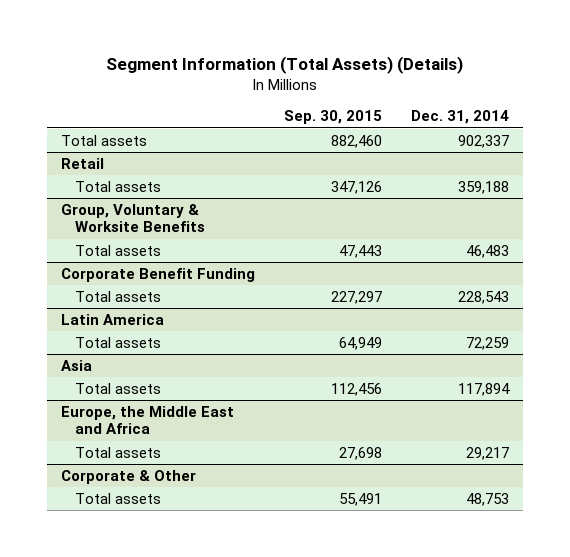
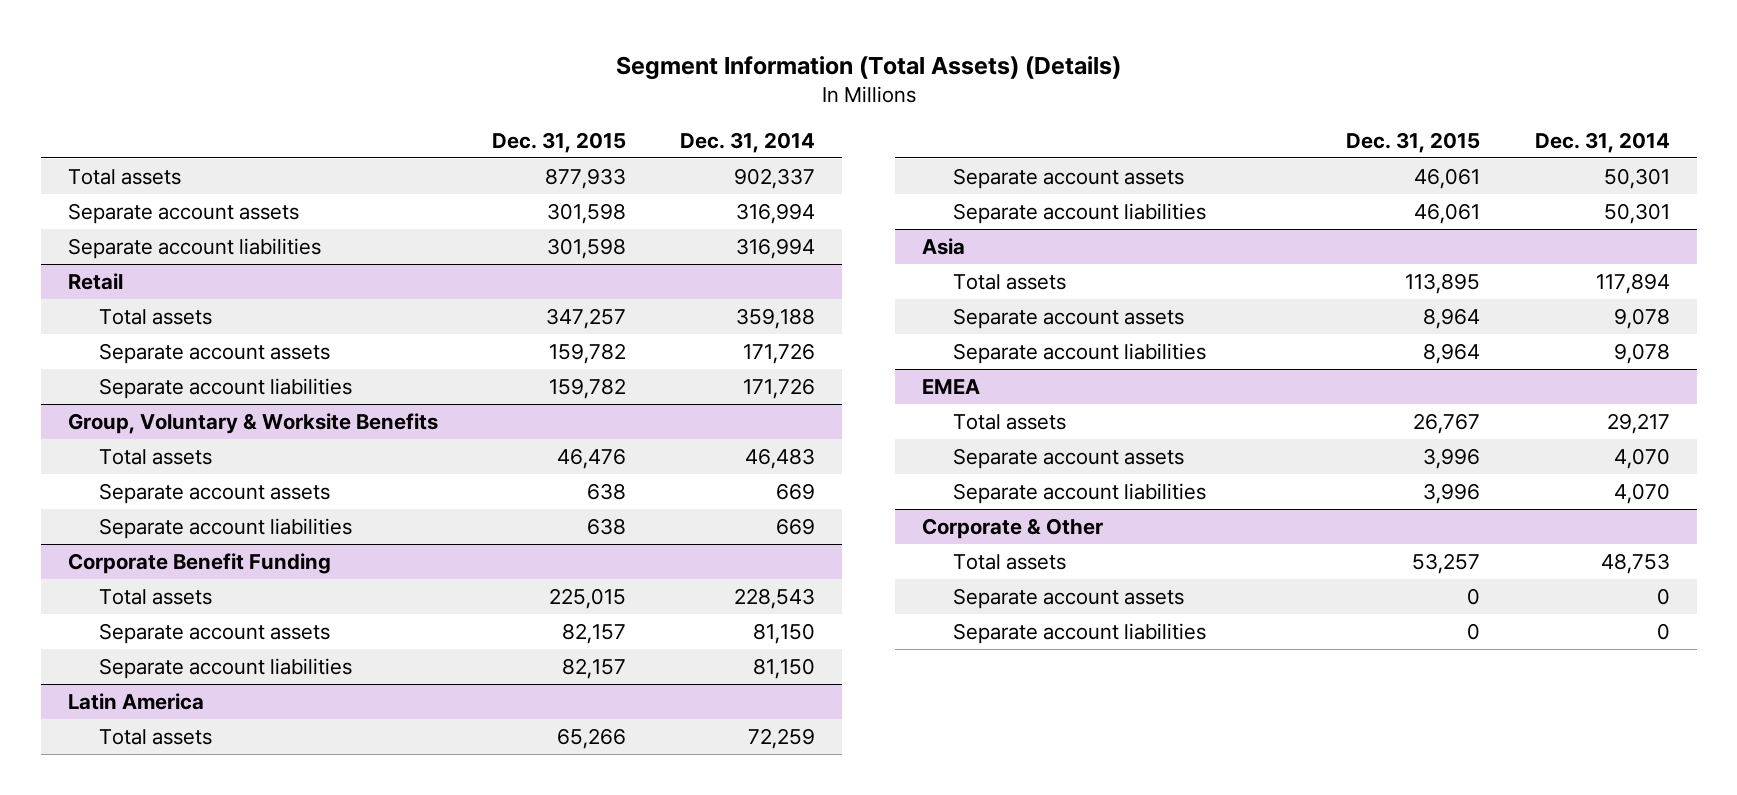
[284,110,383,125] Sep. 30, 2015 -> none
none -> [492,131,627,153] Dec. 31, 2015
none -> [67,202,299,224] Separate account assets
none -> [67,237,321,259] Separate account liabilities
none -> [99,342,331,364] Separate account assets
none -> [99,377,353,399] Separate account liabilities
none -> [99,482,331,504] Separate account assets
none -> [99,517,353,539] Separate account liabilities
none -> [99,622,331,644] Separate account assets
none -> [99,657,353,679] Separate account liabilities
none -> [953,167,1185,189] Separate account assets
none -> [953,202,1207,224] Separate account liabilities
none -> [953,307,1185,329] Separate account assets
none -> [953,342,1207,364] Separate account liabilities
[61,405,235,435] Europe, the Middle East and Africa -> [922,378,981,394] EMEA
none -> [953,447,1185,469] Separate account assets
none -> [953,482,1207,504] Separate account liabilities
none -> [953,587,1185,609] Separate account assets
none -> [953,622,1207,644] Separate account liabilities

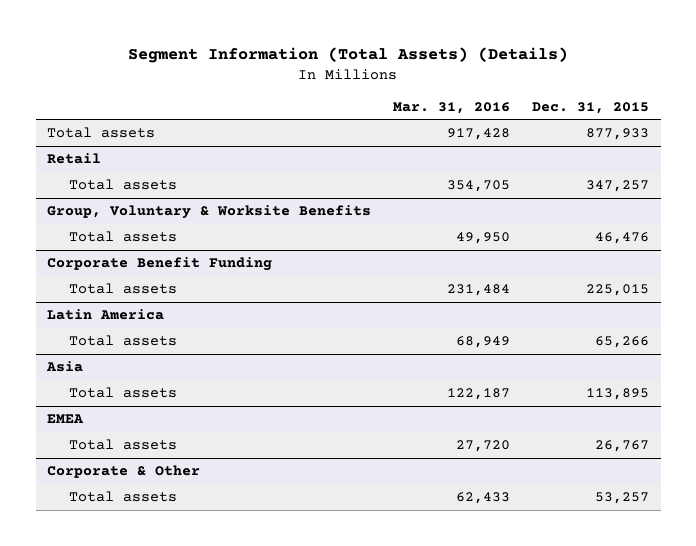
[680,131,816,153] Dec. 31, 2014 -> none
none -> [393,101,511,114] Mar. 31, 2016
[67,202,299,224] Separate account assets -> none
[67,237,321,259] Separate account liabilities -> none
[99,342,331,364] Separate account assets -> none
[99,377,353,399] Separate account liabilities -> none
[99,482,331,504] Separate account assets -> none
[99,517,353,539] Separate account liabilities -> none
[99,622,331,644] Separate account assets -> none
[99,657,353,679] Separate account liabilities -> none
[953,167,1185,189] Separate account assets -> none
[953,202,1207,224] Separate account liabilities -> none
[953,307,1185,329] Separate account assets -> none
[953,342,1207,364] Separate account liabilities -> none
[953,447,1185,469] Separate account assets -> none
[953,482,1207,504] Separate account liabilities -> none
[953,587,1185,609] Separate account assets -> none
[953,622,1207,644] Separate account liabilities -> none

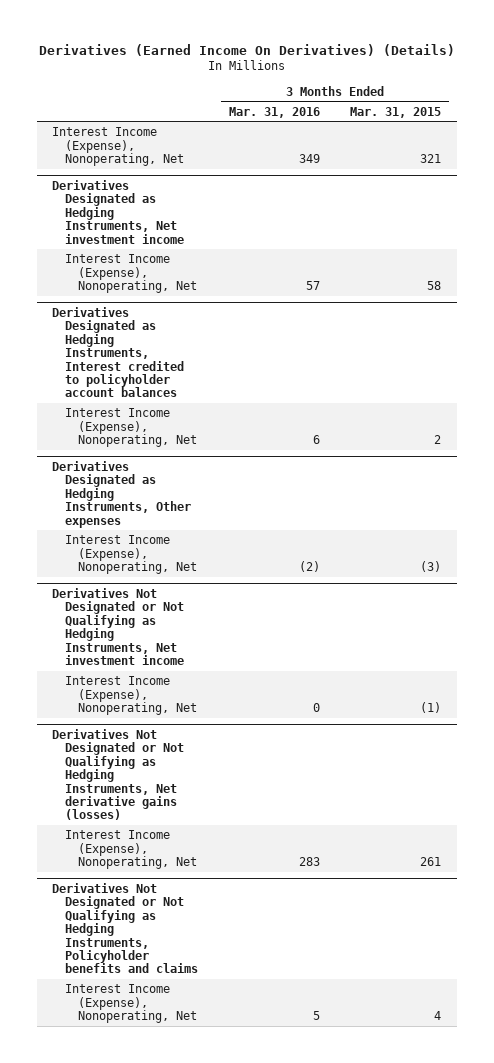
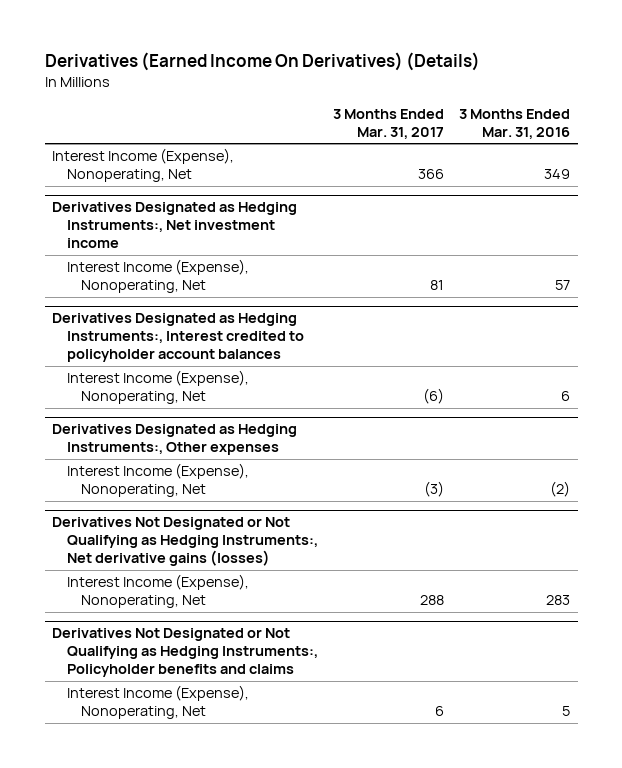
[350,106,442,118] Mar. 31, 2015 -> none
none -> [332,108,444,139] 3 Months Ended Mar. 31, 2017
[52,179,185,244] Derivatives Designated as Hedging Instruments, Net investment income -> [52,202,298,249] Derivatives Designated as Hedging Instruments:, Net investment income
[52,306,185,398] Derivatives Designated as Hedging Instruments, Interest credited to policyholder account balances -> [52,313,304,363] Derivatives Designated as Hedging Instruments:, Interest credited to policyholder account balances
[52,460,192,528] Derivatives Designated as Hedging Instruments, Other expenses -> [52,424,298,456] Derivatives Designated as Hedging Instruments:, Other expenses
[52,587,185,665] Derivatives Not Designated or Not Qualifying as Hedging Instruments, Net investment income -> none
[65,676,198,715] Interest Income (Expense), Nonoperating, Net -> none
[52,728,185,821] Derivatives Not Designated or Not Qualifying as Hedging Instruments, Net derivative gains (losses) -> [52,517,318,567] Derivatives Not Designated or Not Qualifying as Hedging Instruments:, Net derivative gains (losses)
[52,882,199,974] Derivatives Not Designated or Not Qualifying as Hedging Instruments, Policyholder benefits and claims -> [52,628,318,678] Derivatives Not Designated or Not Qualifying as Hedging Instruments:, Policyholder benefits and claims

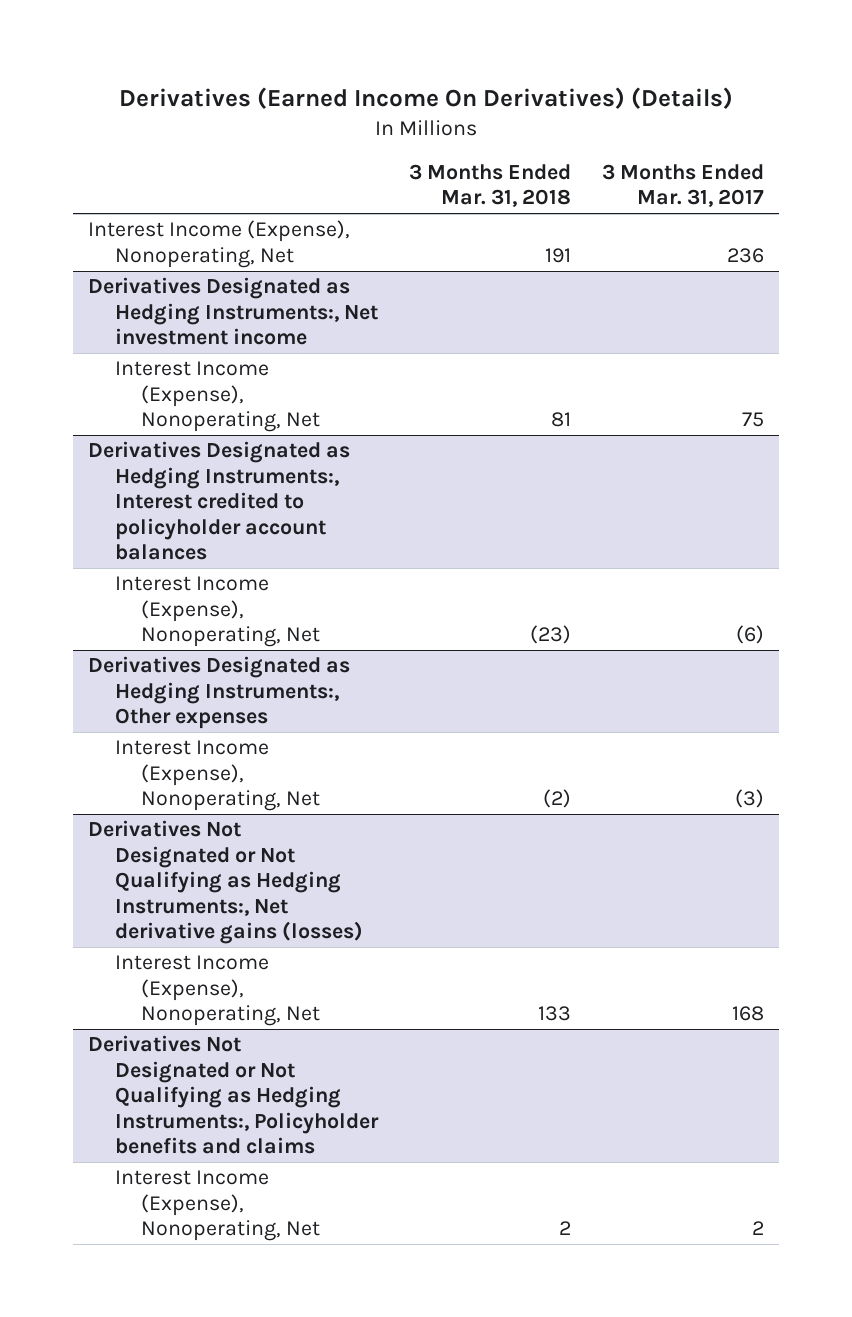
[459,108,571,139] 3 Months Ended Mar. 31, 2016 -> none
none -> [408,163,571,208] 3 Months Ended Mar. 31, 2018
[417,169,444,180] 366 -> [726,247,764,263] 236
[429,280,444,291] 81 -> [741,412,764,428] 75
[419,595,444,606] 288 -> [731,1006,764,1022] 168
[434,706,444,717] 6 -> [751,1221,764,1236] 2

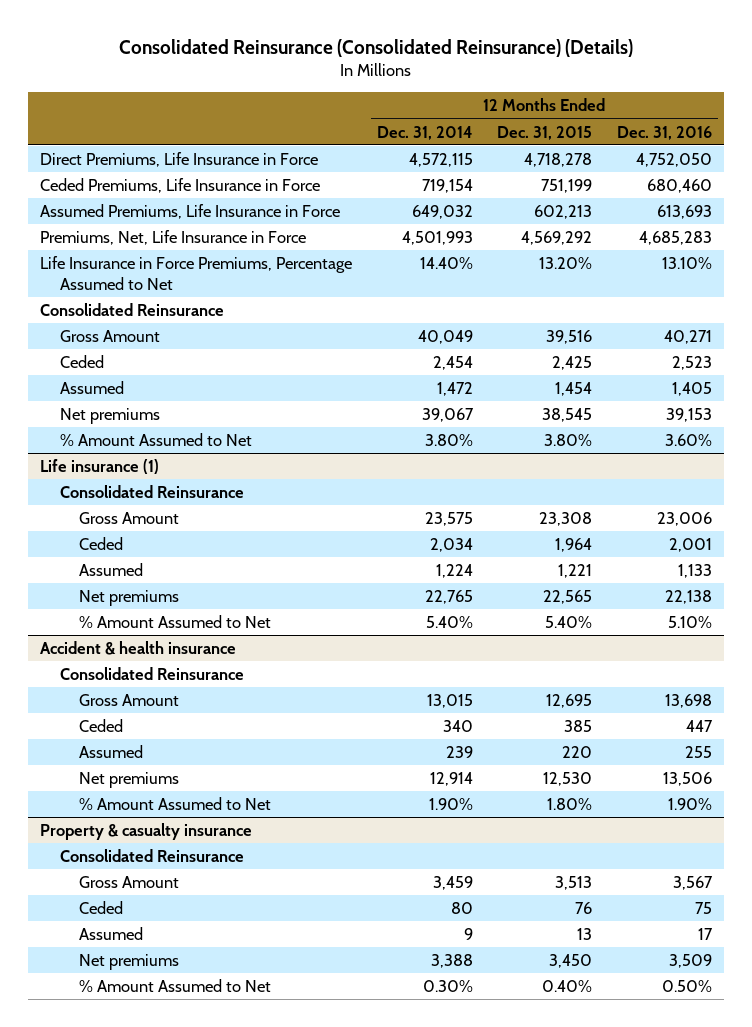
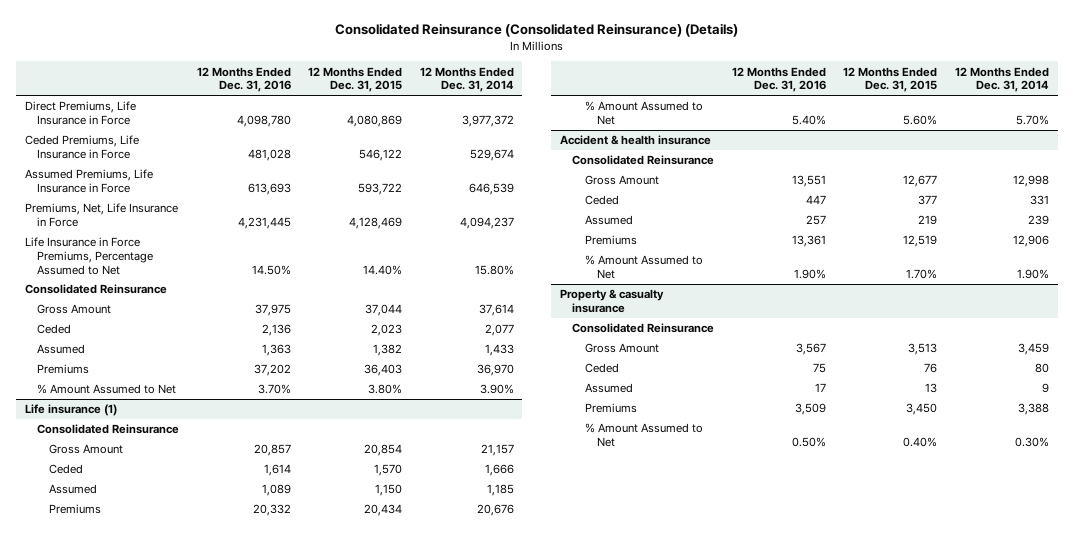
[408,152,473,167] 4,572,115 -> [461,114,514,127] 3,977,372
[524,152,593,167] 4,718,278 -> [347,114,403,127] 4,080,869
[635,152,712,167] 4,752,050 -> [236,114,291,127] 4,098,780
[421,178,473,193] 719,154 -> [469,148,514,161] 529,674
[541,178,593,193] 751,199 -> [359,148,403,161] 546,122
[646,178,712,193] 680,460 -> [247,148,291,161] 481,028
[411,204,473,219] 649,032 -> [468,182,514,195] 646,539
[534,204,593,219] 602,213 -> [358,182,403,195] 593,722
[401,230,473,245] 4,501,993 -> [459,216,514,229] 4,094,237
[521,230,593,245] 4,569,292 -> [349,216,403,229] 4,128,469
[638,230,712,245] 4,685,283 -> [237,216,291,229] 4,231,445
[419,256,473,269] 14.40% -> [474,264,514,275] 15.80%
[539,256,593,269] 13.20% -> [363,264,403,275] 14.40%
[661,256,712,269] 13.10% -> [251,264,291,275] 14.50%
[417,329,473,344] 40,049 -> [478,304,514,317] 37,614
[546,329,593,344] 39,516 -> [365,304,403,317] 37,044
[663,329,712,344] 40,271 -> [254,304,291,317] 37,975
[432,355,473,370] 2,454 -> [484,324,514,337] 2,077
[552,355,593,370] 2,425 -> [371,324,403,337] 2,023
[671,355,712,370] 2,523 -> [261,324,291,337] 2,136
[436,381,473,396] 1,472 -> [484,344,514,357] 1,433
[555,381,593,396] 1,454 -> [373,344,403,357] 1,382
[671,381,712,396] 1,405 -> [261,344,291,357] 1,363
[59,407,160,424] Net premiums -> [37,364,90,375] Premiums
[421,407,474,422] 39,067 -> [476,364,514,377] 36,970
[542,407,593,422] 38,545 -> [364,364,403,377] 36,403
[665,407,712,422] 39,153 -> [253,364,291,377] 37,202
[424,433,473,446] 3.80% -> [479,384,514,395] 3.90%
[664,433,712,446] 3.60% -> [257,384,291,395] 3.70%
[424,511,473,526] 23,575 -> [480,444,514,457] 21,157
[539,511,593,526] 23,308 -> [364,444,403,457] 20,854
[656,511,712,526] 23,006 -> [253,444,291,457] 20,857
[429,537,473,552] 2,034 -> [484,464,514,477] 1,666
[555,537,593,552] 1,964 -> [374,464,403,477] 1,570
[668,537,712,552] 2,001 -> [263,464,291,477] 1,614
[435,563,473,578] 1,224 -> [486,484,514,497] 1,185
[558,563,593,578] 1,221 -> [375,484,403,497] 1,150
[677,563,712,578] 1,133 -> [261,484,291,497] 1,089
[79,589,180,606] Net premiums -> [49,504,102,515] Premiums
[424,589,473,604] 22,765 -> [476,504,514,517] 20,676
[543,589,593,604] 22,565 -> [364,504,403,517] 20,434
[664,589,712,604] 22,138 -> [252,504,291,517] 20,332
[425,615,473,628] 5.40% -> [1015,114,1049,125] 5.70%
[545,615,593,628] 5.40% -> [903,114,938,125] 5.60%
[667,615,712,628] 5.10% -> [791,114,826,125] 5.40%
[426,693,473,708] 13,015 -> [1012,175,1049,188] 12,998
[546,693,593,708] 12,695 -> [903,175,938,188] 12,677
[664,693,712,708] 13,698 -> [791,175,826,188] 13,551
[442,719,473,732] 340 -> [1029,195,1049,206] 331
[564,719,593,732] 385 -> [918,195,938,206] 377
[562,745,593,758] 220 -> [918,215,938,226] 219
[684,745,712,758] 255 -> [805,215,826,226] 257
[79,771,180,788] Net premiums -> [584,235,637,246] Premiums
[429,771,473,786] 12,914 -> [1012,235,1049,248] 12,906
[543,771,593,786] 12,530 -> [903,235,938,248] 12,519
[662,771,712,786] 13,506 -> [791,235,826,248] 13,361
[547,797,593,810] 1.80% -> [906,268,938,279] 1.70%
[79,953,180,970] Net premiums -> [584,403,637,414] Premiums

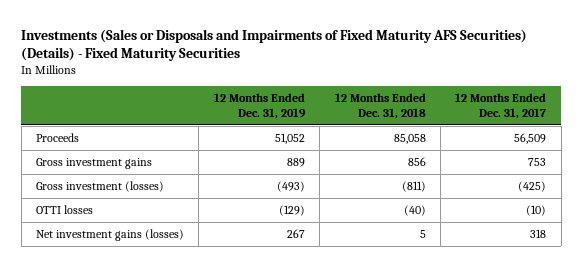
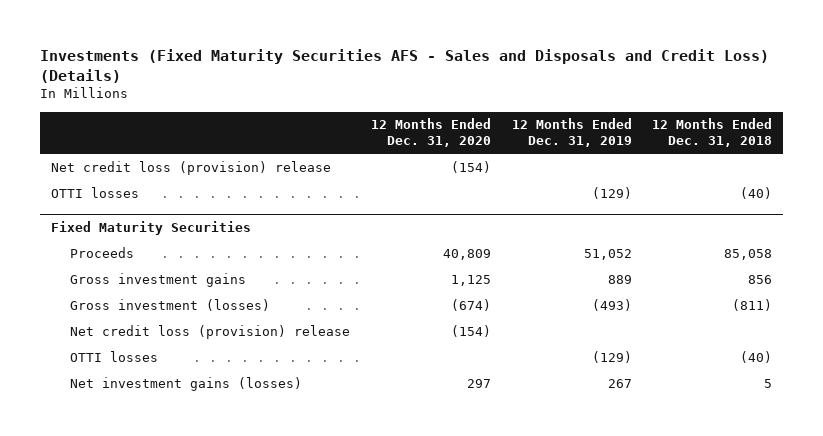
[21,28,528,62] Investments (Sales or Disposals and Impairments of Fixed Maturity AFS Securities) (Details) - Fixed Maturity Securities -> [40,48,770,83] Investments (Fixed Maturity Securities AFS - Sales and Disposals and Credit Loss) (Details)
[455,93,547,120] 12 Months Ended Dec. 31, 2017 -> none
none -> [370,118,491,148] 12 Months Ended Dec. 31, 2020
none -> [50,160,331,175] Net credit loss (provision) release
none -> [50,186,139,198] OTTI losses
none -> [50,220,251,235] Fixed Maturity Securities
none -> [70,324,351,339] Net credit loss (provision) release

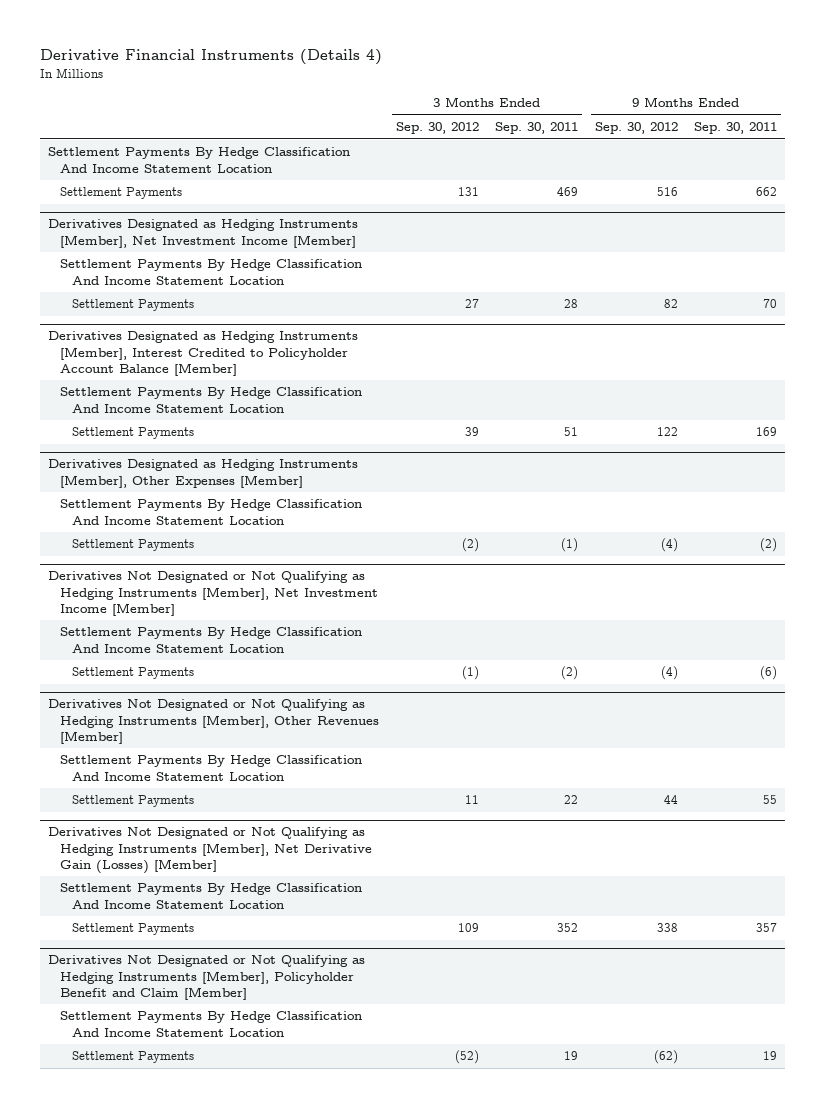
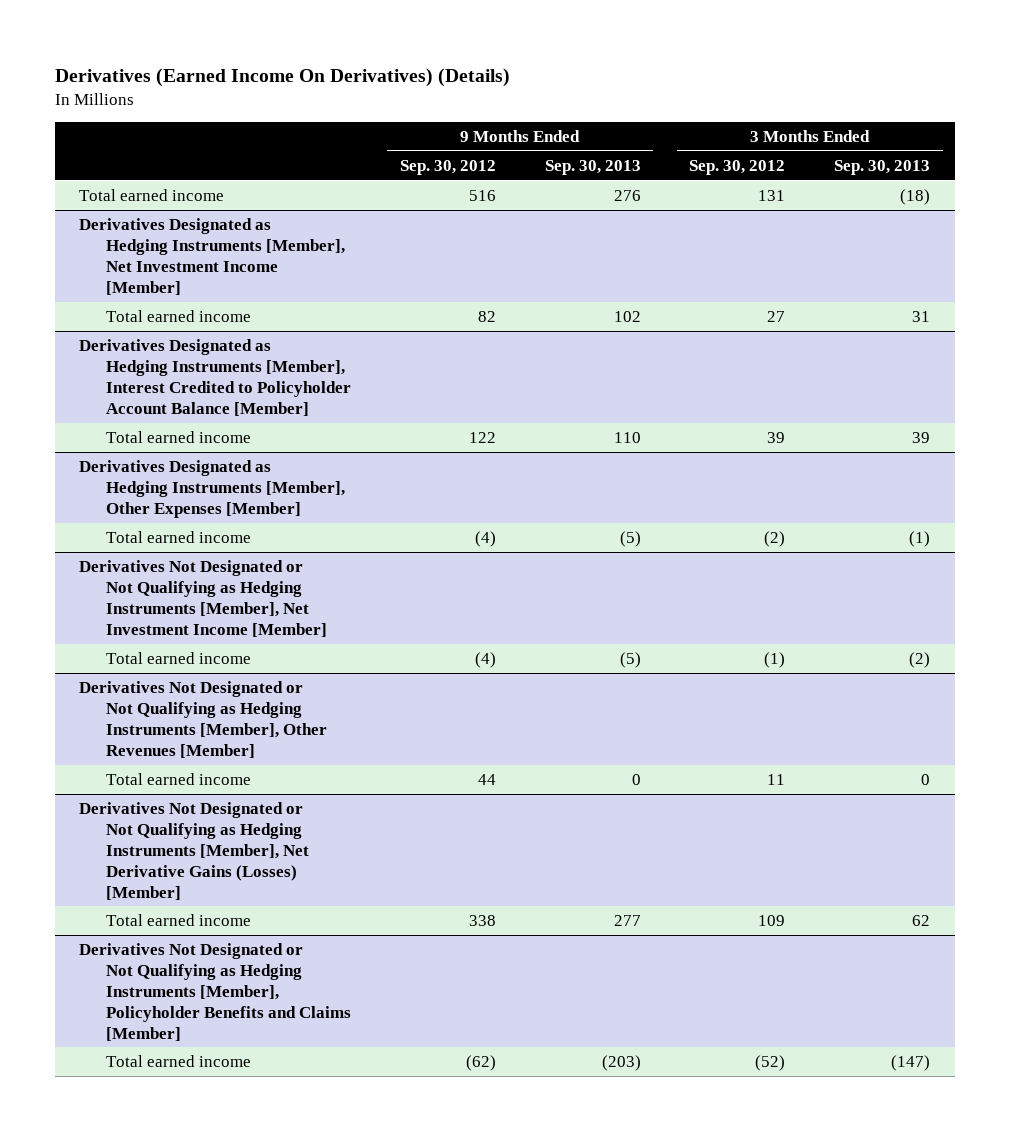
[40,49,383,66] Derivative Financial Instruments (Details 4) -> [55,67,511,87] Derivatives (Earned Income On Derivatives) (Details)
[495,122,579,135] Sep. 30, 2011 -> none
[694,122,778,135] Sep. 30, 2011 -> none
none -> [544,159,641,175] Sep. 30, 2013
none -> [834,159,931,175] Sep. 30, 2013
[48,147,351,173] Settlement Payments By Hedge Classification And Income Statement Location -> none
[60,187,183,200] Settlement Payments -> [79,189,225,202] Total earned income
[60,259,363,285] Settlement Payments By Hedge Classification And Income Statement Location -> none
[72,299,195,312] Settlement Payments -> [105,310,251,323] Total earned income
[60,387,363,413] Settlement Payments By Hedge Classification And Income Statement Location -> none
[72,427,195,440] Settlement Payments -> [105,431,251,444] Total earned income
[60,499,363,525] Settlement Payments By Hedge Classification And Income Statement Location -> none
[72,539,195,552] Settlement Payments -> [105,531,251,544] Total earned income
[60,627,363,653] Settlement Payments By Hedge Classification And Income Statement Location -> none
[72,667,195,680] Settlement Payments -> [105,652,251,665] Total earned income
[60,755,363,781] Settlement Payments By Hedge Classification And Income Statement Location -> none
[60,883,363,909] Settlement Payments By Hedge Classification And Income Statement Location -> none
[60,1011,363,1037] Settlement Payments By Hedge Classification And Income Statement Location -> none
[72,795,195,808] Settlement Payments -> [105,773,251,786] Total earned income
[48,827,373,874] Derivatives Not Designated or Not Qualifying as Hedging Instruments [Member], Net Derivative Gain (Losses) [Member] -> [79,802,309,900] Derivatives Not Designated or Not Qualifying as Hedging Instruments [Member], Net Derivative Gains (Losses) [Member]
[72,923,195,936] Settlement Payments -> [105,914,251,927] Total earned income
[48,955,366,1000] Derivatives Not Designated or Not Qualifying as Hedging Instruments [Member], Policyholder Benefit and Claim [Member] -> [79,943,351,1041] Derivatives Not Designated or Not Qualifying as Hedging Instruments [Member], Policyholder Benefits and Claims [Member]
[72,1051,195,1064] Settlement Payments -> [105,1055,251,1068] Total earned income

